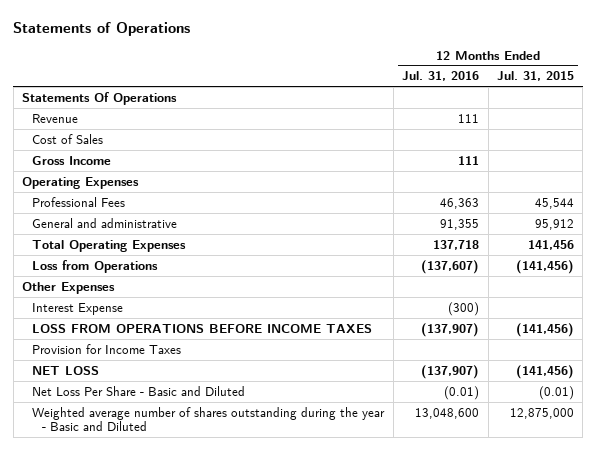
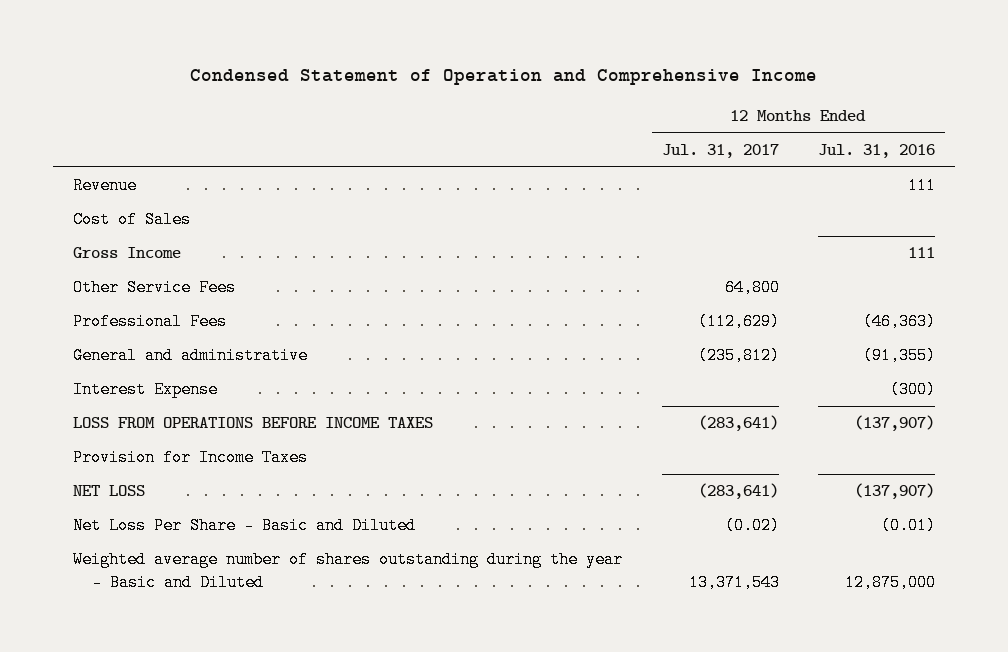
[13,21,191,36] Statements of Operations -> [190,68,818,85] Condensed Statement of Operation and Comprehensive Income
[496,71,574,82] Jul. 31, 2015 -> none
none -> [661,144,779,159] Jul. 31, 2017
[22,91,178,105] Statements Of Operations -> none
[22,176,140,189] Operating Expenses -> none
[32,239,187,252] Total Operating Expenses -> none
[32,259,159,273] Loss from Operations -> none
[22,281,116,294] Other Expenses -> none
none -> [73,279,237,297] Other Service Fees
[440,197,480,209] 46,363 -> [863,313,937,331] (46,363)
[440,218,480,230] 91,355 -> [863,347,937,365] (91,355)
[415,407,480,419] 13,048,600 -> [845,574,937,592] 12,875,000

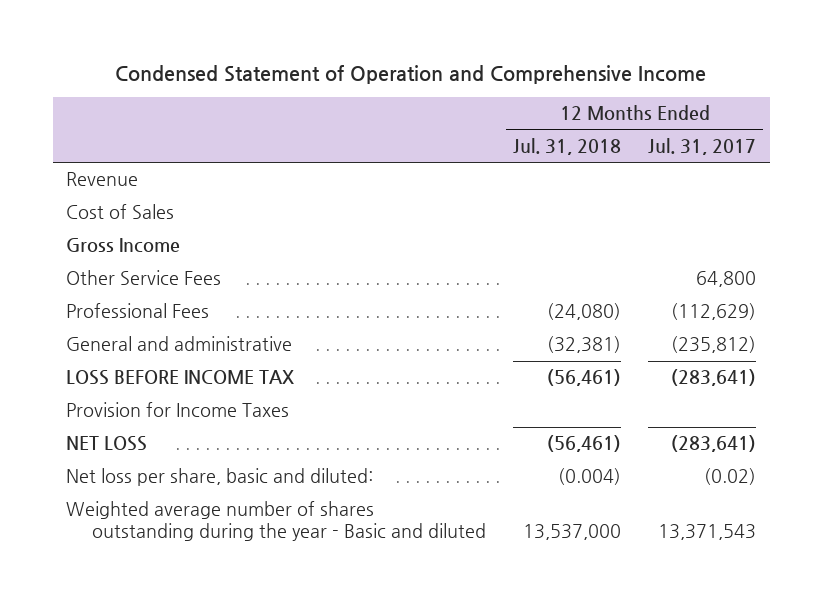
[818,144,936,159] Jul. 31, 2016 -> none
none -> [513,138,622,156] Jul. 31, 2018
[73,381,219,399] Interest Expense -> none
[73,417,434,429] LOSS FROM OPERATIONS BEFORE INCOME TAXES -> [66,370,295,386] LOSS BEFORE INCOME TAX
[73,517,417,535] Net Loss Per Share - Basic and Diluted -> [66,468,374,487] Net loss per share, basic and diluted:
[73,551,624,592] Weighted average number of shares outstanding during the year - Basic and Diluted -> [66,501,487,541] Weighted average number of shares outstanding during the year - Basic and diluted

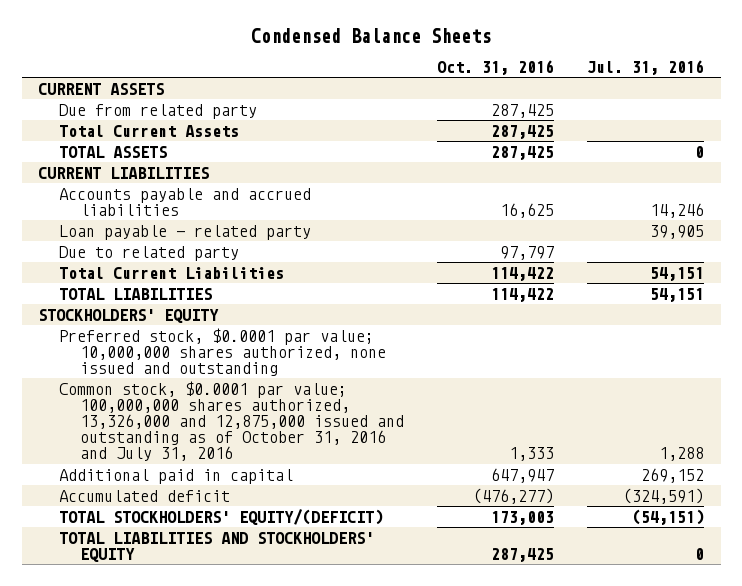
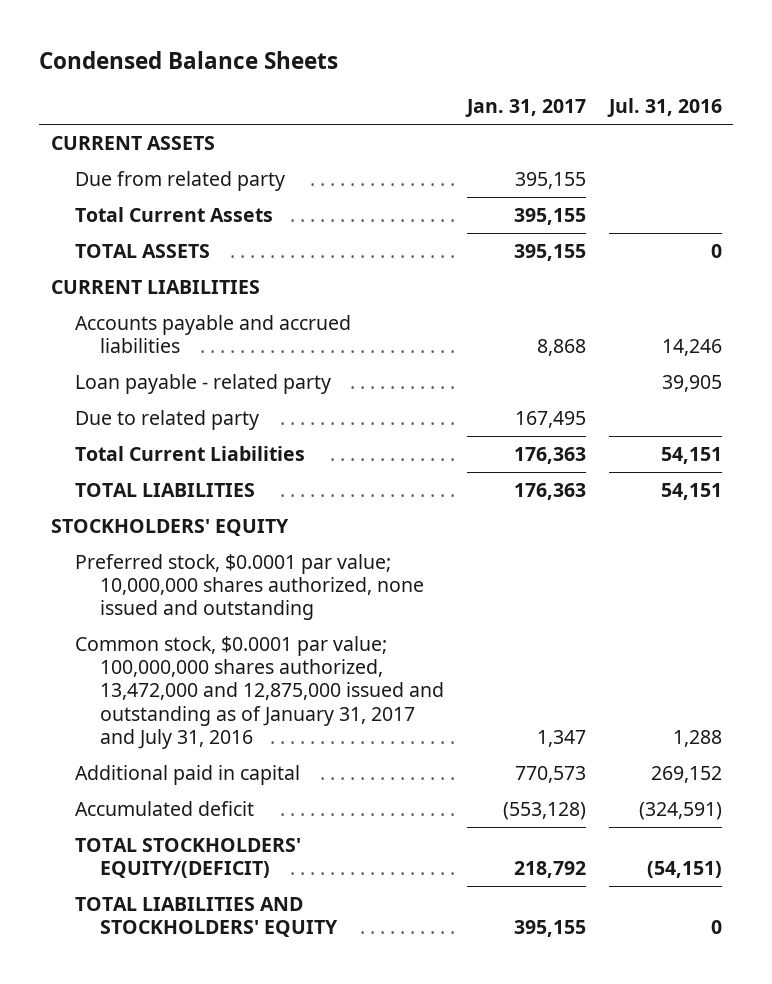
[437,60,555,76] Oct. 31, 2016 -> none
none -> [464,99,586,118] Jan. 31, 2017
[59,380,405,462] Common stock, $0.0001 par value; 100,000,000 shares authorized, 13,326,000 and 12,875,000 issued and outstanding as of October 31, 2016 and July 31, 2016 -> [75,635,444,750] Common stock, $0.0001 par value; 100,000,000 shares authorized, 13,472,000 and 12,875,000 issued and outstanding as of January 31, 2017 and July 31, 2016

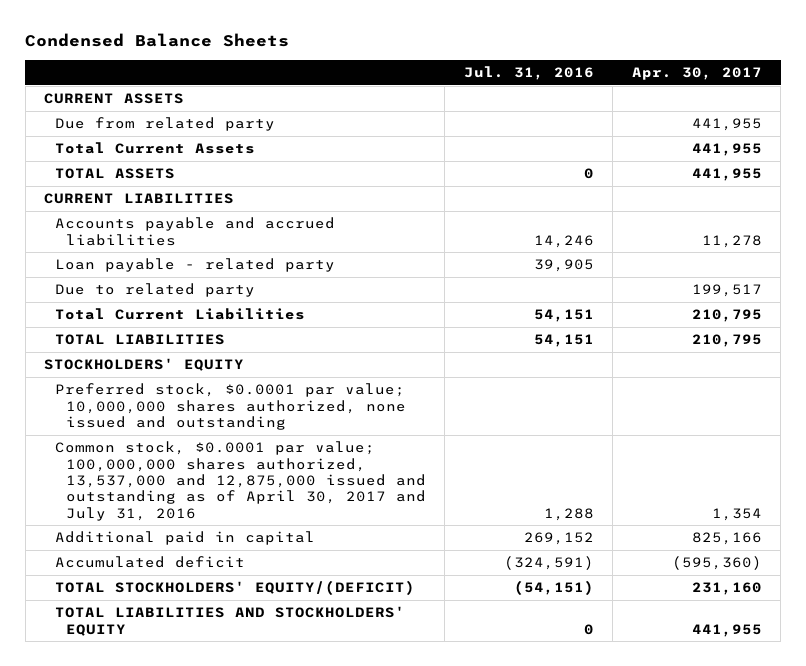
[464,99,586,118] Jan. 31, 2017 -> none
none -> [631,67,762,81] Apr. 30, 2017
[75,635,444,750] Common stock, $0.0001 par value; 100,000,000 shares authorized, 13,472,000 and 12,875,000 issued and outstanding as of January 31, 2017 and July 31, 2016 -> [54,441,426,521] Common stock, $0.0001 par value; 100,000,000 shares authorized, 13,537,000 and 12,875,000 issued and outstanding as of April 30, 2017 and July 31, 2016

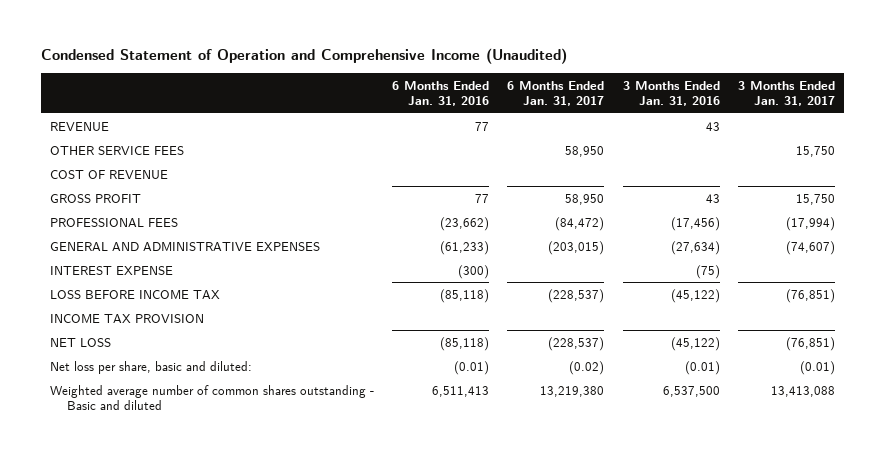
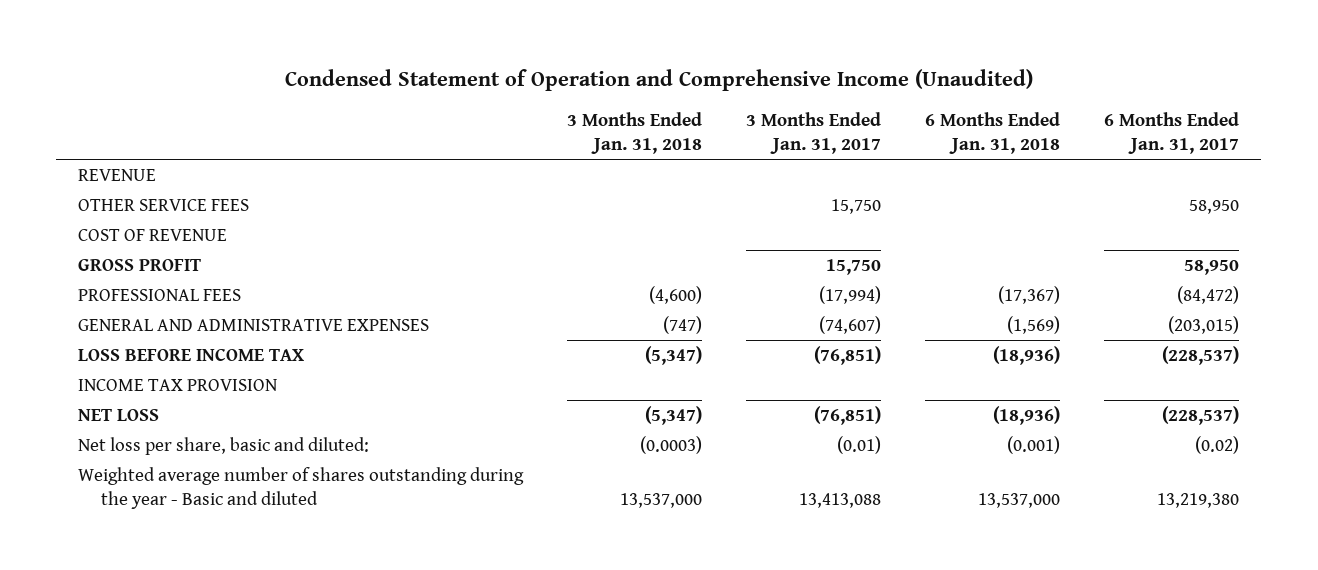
[392,80,490,106] 6 Months Ended Jan. 31, 2016 -> none
[622,80,720,106] 3 Months Ended Jan. 31, 2016 -> none
none -> [567,111,703,155] 3 Months Ended Jan. 31, 2018
none -> [925,111,1061,155] 6 Months Ended Jan. 31, 2018
[49,265,173,275] INTEREST EXPENSE -> none
[49,384,374,410] Weighted average number of common shares outstanding - Basic and diluted -> [78,466,525,510] Weighted average number of shares outstanding during the year - Basic and diluted

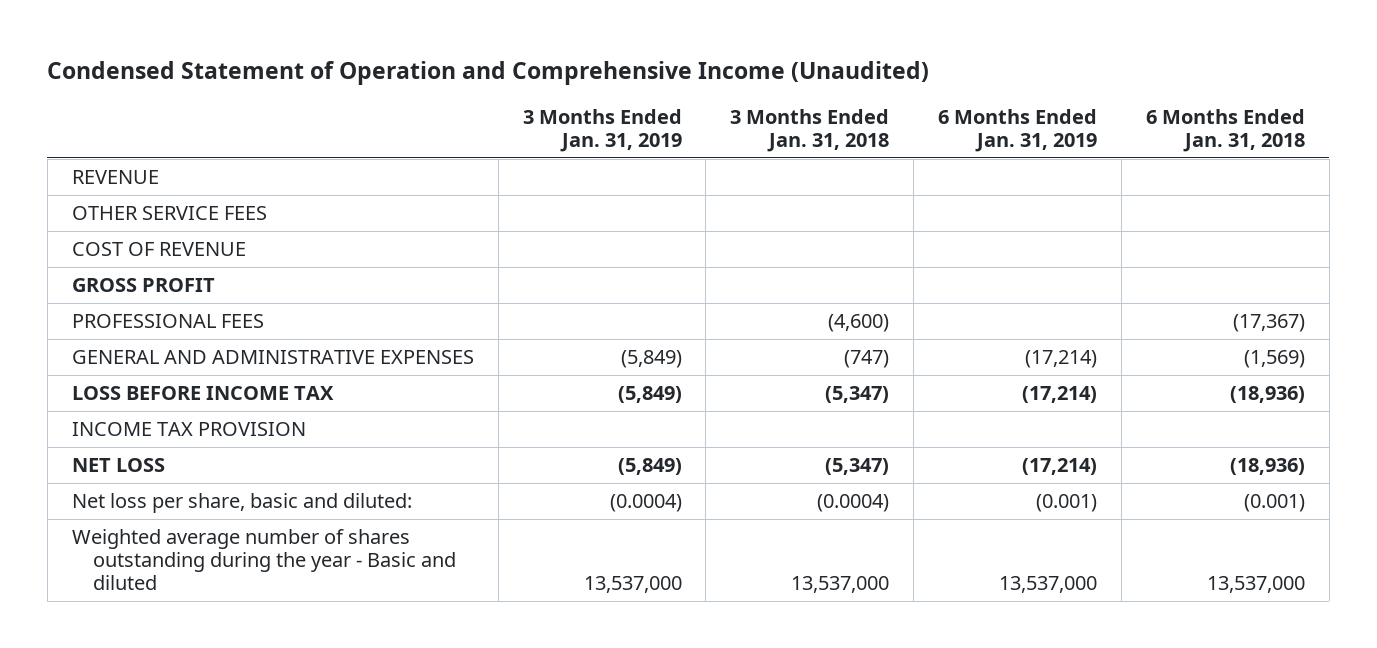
[746,111,882,155] 3 Months Ended Jan. 31, 2017 -> none
[1104,111,1240,155] 6 Months Ended Jan. 31, 2017 -> none
none -> [522,108,682,152] 3 Months Ended Jan. 31, 2019
none -> [937,108,1097,152] 6 Months Ended Jan. 31, 2019
[640,435,703,454] (0.0003) -> [817,494,890,513] (0.0004)

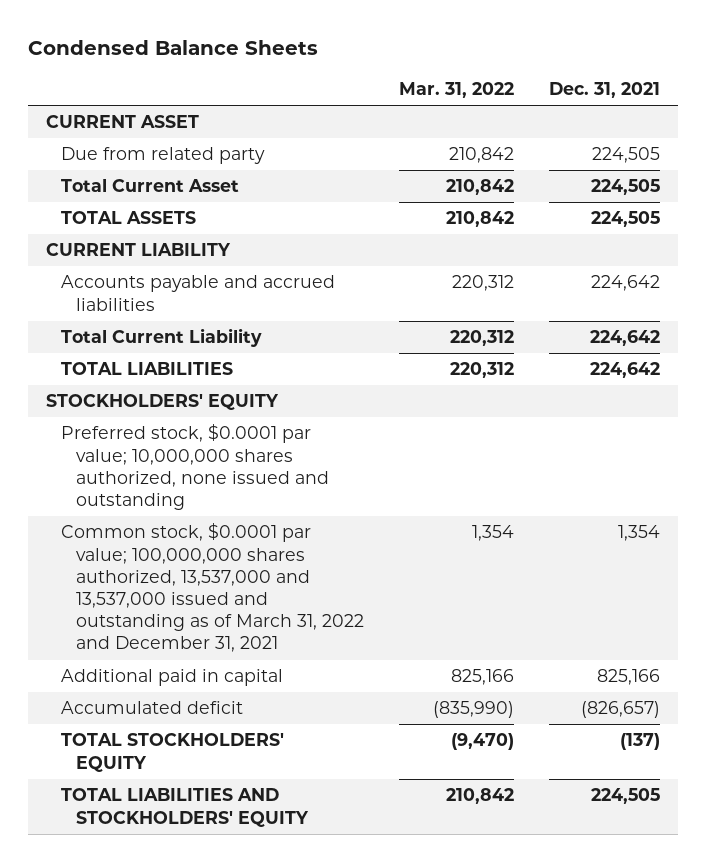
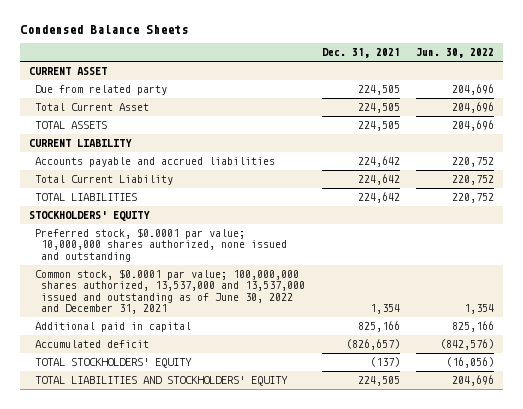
[399,81,515,98] Mar. 31, 2022 -> none
none -> [416,48,495,59] Jun. 30, 2022
[60,523,364,653] Common stock, $0.0001 par value; 100,000,000 shares authorized, 13,537,000 and 13,537,000 issued and outstanding as of March 31, 2022 and December 31, 2021 -> [34,269,306,314] Common stock, $0.0001 par value; 100,000,000 shares authorized, 13,537,000 and 13,537,000 issued and outstanding as of June 30, 2022 and December 31, 2021

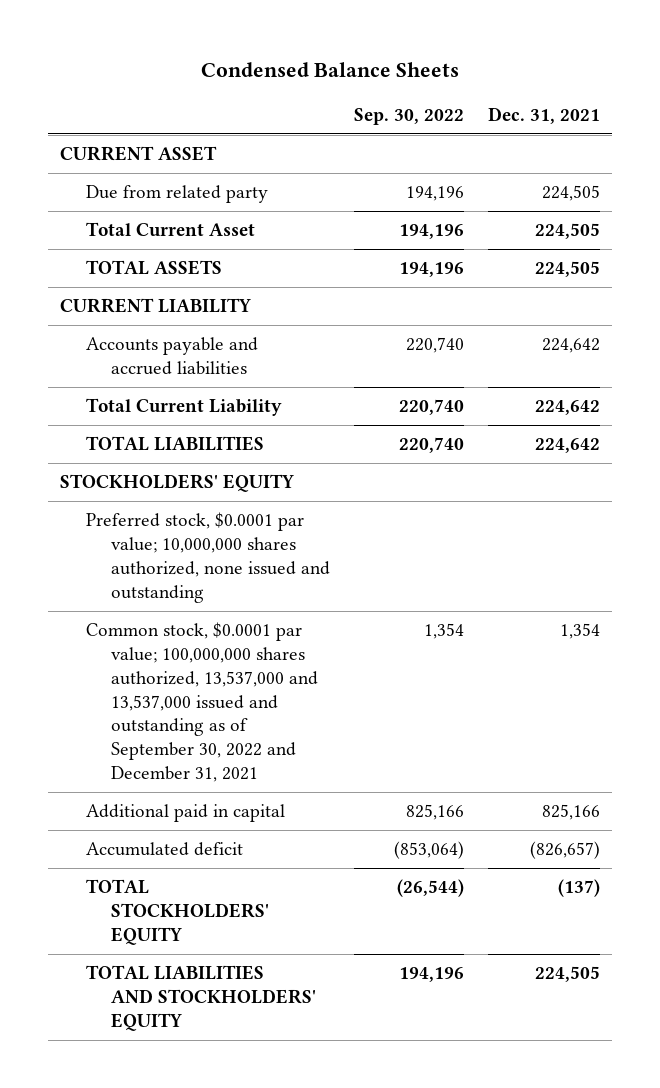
[416,48,495,59] Jun. 30, 2022 -> none
none -> [354,107,465,125] Sep. 30, 2022
[34,269,306,314] Common stock, $0.0001 par value; 100,000,000 shares authorized, 13,537,000 and 13,537,000 issued and outstanding as of June 30, 2022 and December 31, 2021 -> [85,622,319,782] Common stock, $0.0001 par value; 100,000,000 shares authorized, 13,537,000 and 13,537,000 issued and outstanding as of September 30, 2022 and December 31, 2021

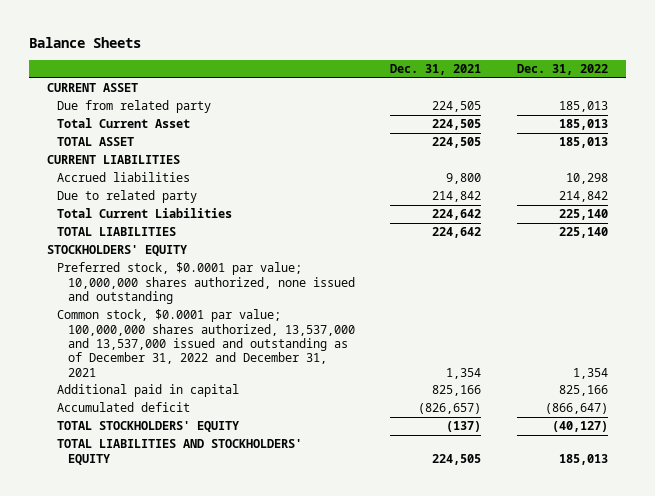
[201,61,460,77] Condensed Balance Sheets -> [29,36,142,48] Balance Sheets
[354,107,465,125] Sep. 30, 2022 -> none
none -> [517,64,609,76] Dec. 31, 2022
[85,337,258,376] Accounts payable and accrued liabilities -> none
[85,260,222,276] TOTAL ASSETS -> [57,137,135,147] TOTAL ASSET
[59,298,251,314] CURRENT LIABILITY -> [47,155,181,165] CURRENT LIABILITIES
none -> [57,172,191,183] Accrued liabilities
none -> [57,190,198,204] Due to related party
[85,398,282,417] Total Current Liability -> [57,208,233,219] Total Current Liabilities
[85,622,319,782] Common stock, $0.0001 par value; 100,000,000 shares authorized, 13,537,000 and 13,537,000 issued and outstanding as of September 30, 2022 and December 31, 2021 -> [57,309,355,377] Common stock, $0.0001 par value; 100,000,000 shares authorized, 13,537,000 and 13,537,000 issued and outstanding as of December 31, 2022 and December 31, 2021

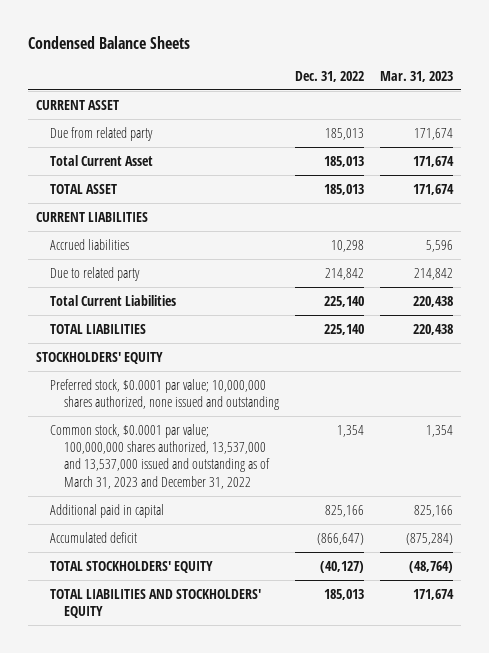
[29,36,142,48] Balance Sheets -> [27,35,190,49] Condensed Balance Sheets
[390,64,482,76] Dec. 31, 2021 -> none
none -> [380,70,454,82] Mar. 31, 2023
[57,309,355,377] Common stock, $0.0001 par value; 100,000,000 shares authorized, 13,537,000 and 13,537,000 issued and outstanding as of December 31, 2022 and December 31, 2021 -> [50,423,271,489] Common stock, $0.0001 par value; 100,000,000 shares authorized, 13,537,000 and 13,537,000 issued and outstanding as of March 31, 2023 and December 31, 2022

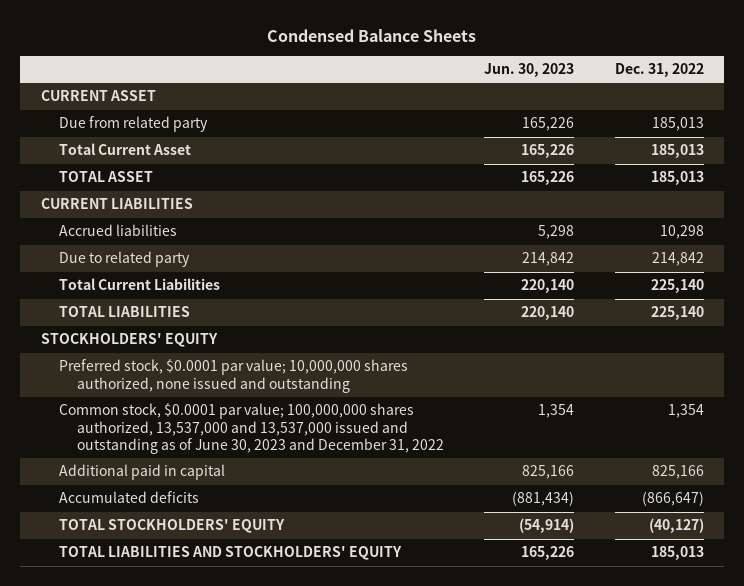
[380,70,454,82] Mar. 31, 2023 -> none
none -> [484,63,575,78] Jun. 30, 2023
[50,423,271,489] Common stock, $0.0001 par value; 100,000,000 shares authorized, 13,537,000 and 13,537,000 issued and outstanding as of March 31, 2023 and December 31, 2022 -> [58,403,445,455] Common stock, $0.0001 par value; 100,000,000 shares authorized, 13,537,000 and 13,537,000 issued and outstanding as of June 30, 2023 and December 31, 2022
[50,531,138,543] Accumulated deficit -> [58,491,199,504] Accumulated deficits

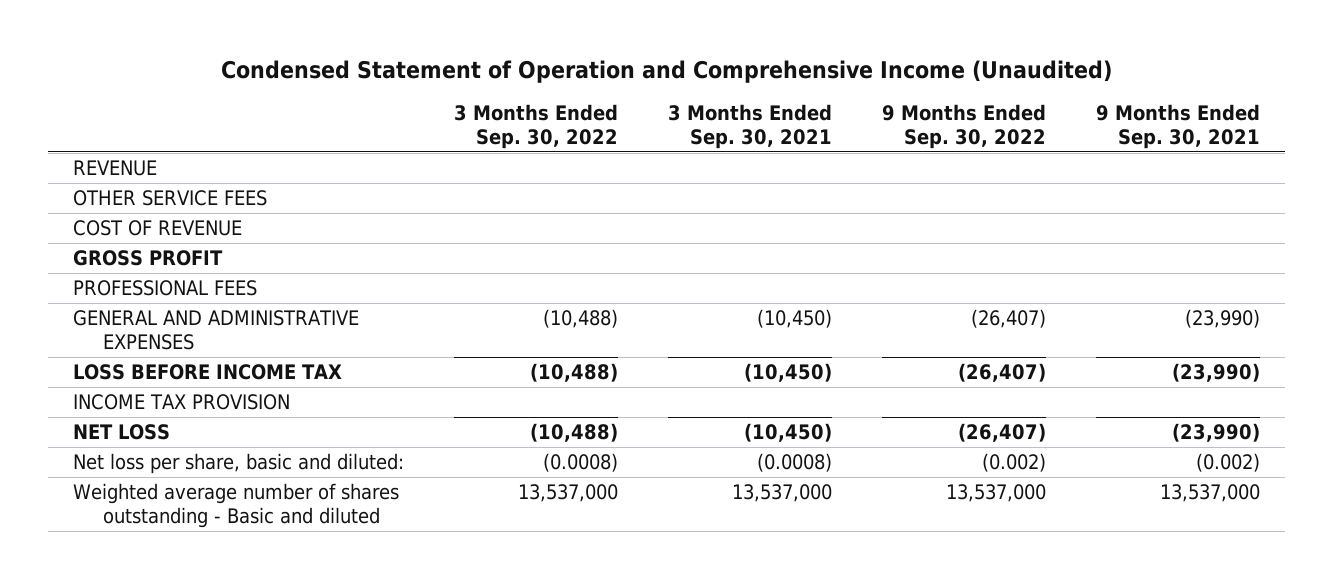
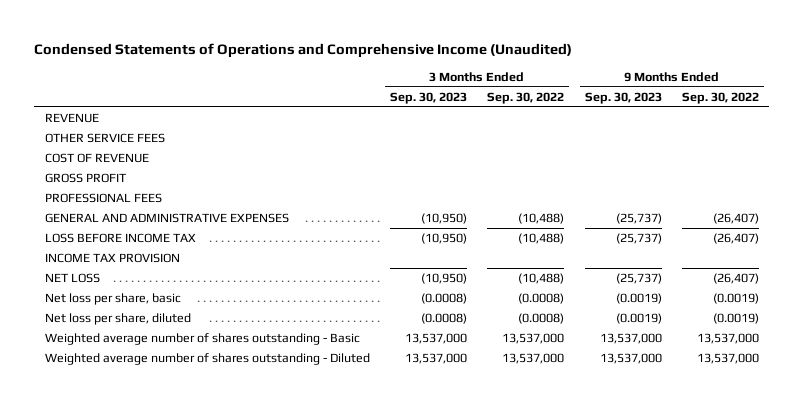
[220,60,1112,84] Condensed Statement of Operation and Comprehensive Income (Unaudited) -> [34,43,573,59] Condensed Statements of Operations and Comprehensive Income (Unaudited)
[668,104,833,149] 3 Months Ended Sep. 30, 2021 -> none
[1096,104,1261,149] 9 Months Ended Sep. 30, 2021 -> none
none -> [389,92,467,105] Sep. 30, 2023
none -> [584,92,662,105] Sep. 30, 2023
[72,453,404,475] Net loss per share, basic and diluted: -> [44,293,181,306] Net loss per share, basic
[982,453,1047,473] (0.002) -> [712,293,759,305] (0.0019)
none -> [44,313,191,326] Net loss per share, diluted
[72,483,399,529] Weighted average number of shares outstanding - Basic and diluted -> [44,333,360,346] Weighted average number of shares outstanding - Basic
none -> [44,353,370,366] Weighted average number of shares outstanding - Diluted

